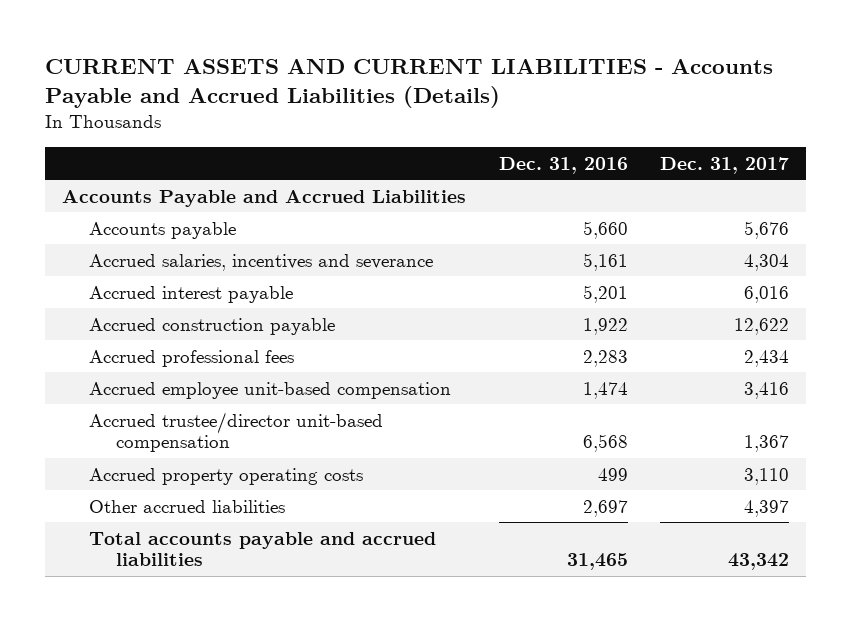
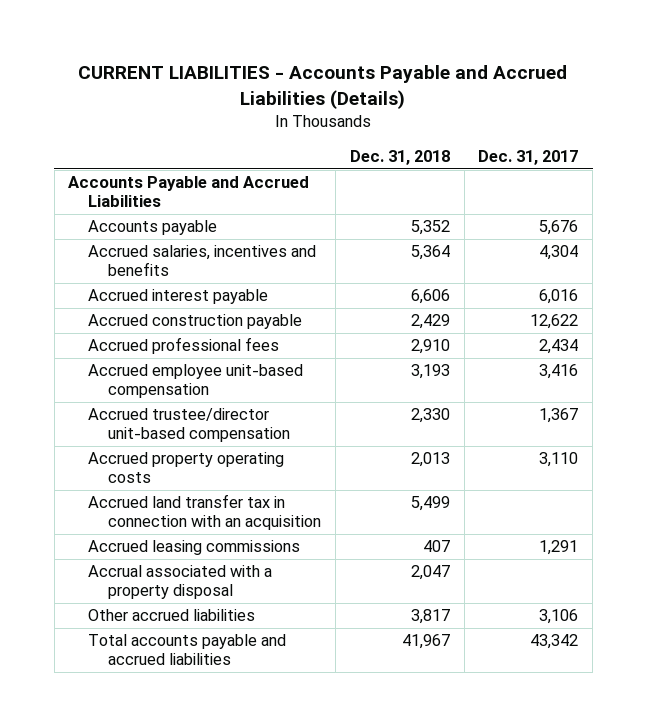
[45,59,774,109] CURRENT ASSETS AND CURRENT LIABILITIES - Accounts Payable and Accrued Liabilities (Details) -> [78,65,568,109] CURRENT LIABILITIES - Accounts Payable and Accrued Liabilities (Details)
[498,156,628,174] Dec. 31, 2016 -> none
none -> [349,149,450,165] Dec. 31, 2018
[88,253,433,271] Accrued salaries, incentives and severance -> [88,245,317,277] Accrued salaries, incentives and benefits
none -> [88,494,322,531] Accrued land transfer tax in connection with an acquisition
none -> [88,540,301,556] Accrued leasing commissions
none -> [88,565,273,600] Accrual associated with a property disposal
[744,499,790,517] 4,397 -> [539,609,579,625] 3,106

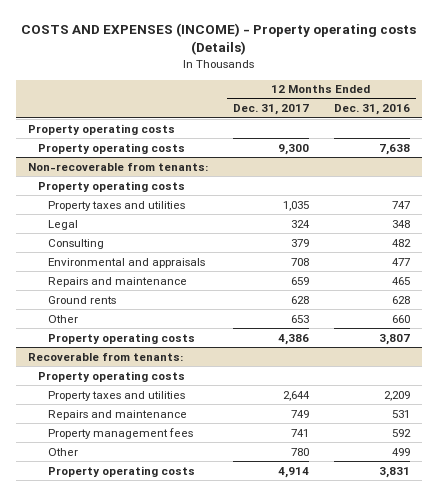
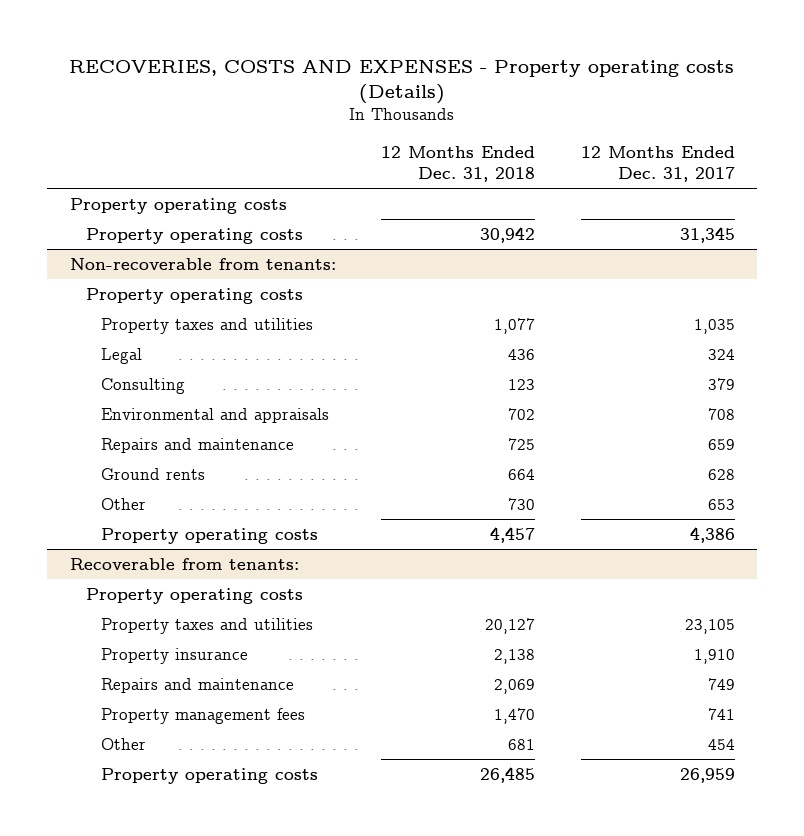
[20,23,416,56] COSTS AND EXPENSES (INCOME) - Property operating costs (Details) -> [69,59,735,105] RECOVERIES, COSTS AND EXPENSES - Property operating costs (Details)
[333,104,410,116] Dec. 31, 2016 -> none
none -> [381,145,536,182] 12 Months Ended Dec. 31, 2018
[277,143,309,155] 9,300 -> [679,226,735,243] 31,345
[282,390,310,401] 2,644 -> [684,618,735,634] 23,105
none -> [101,647,249,664] Property insurance
[290,447,309,456] 780 -> [707,738,735,750] 454
[277,466,309,478] 4,914 -> [679,767,735,783] 26,959

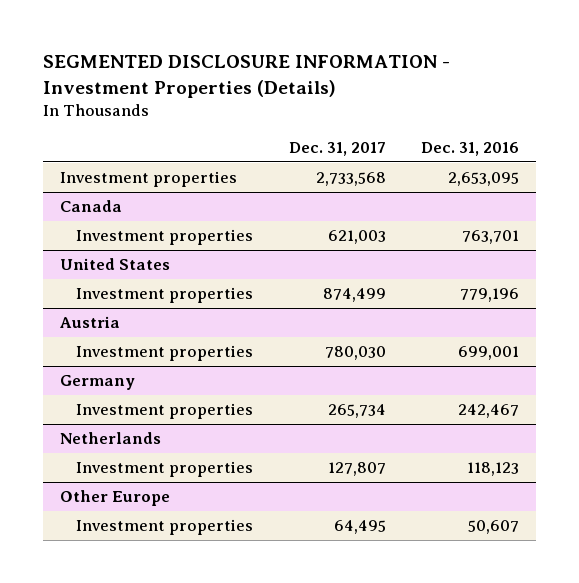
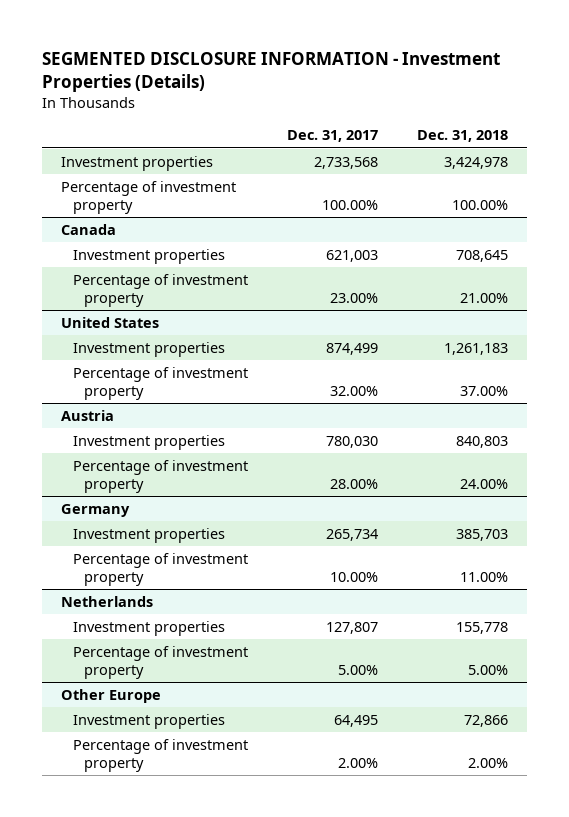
[420,141,519,156] Dec. 31, 2016 -> none
none -> [416,130,508,143] Dec. 31, 2018
none -> [61,180,237,214] Percentage of investment property
none -> [72,273,248,307] Percentage of investment property
none -> [72,366,248,400] Percentage of investment property
none -> [72,459,248,493] Percentage of investment property
none -> [72,552,248,586] Percentage of investment property
none -> [72,645,248,679] Percentage of investment property
none -> [72,738,248,772] Percentage of investment property

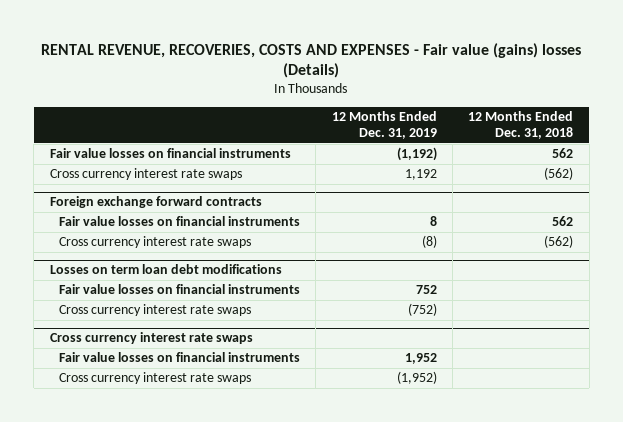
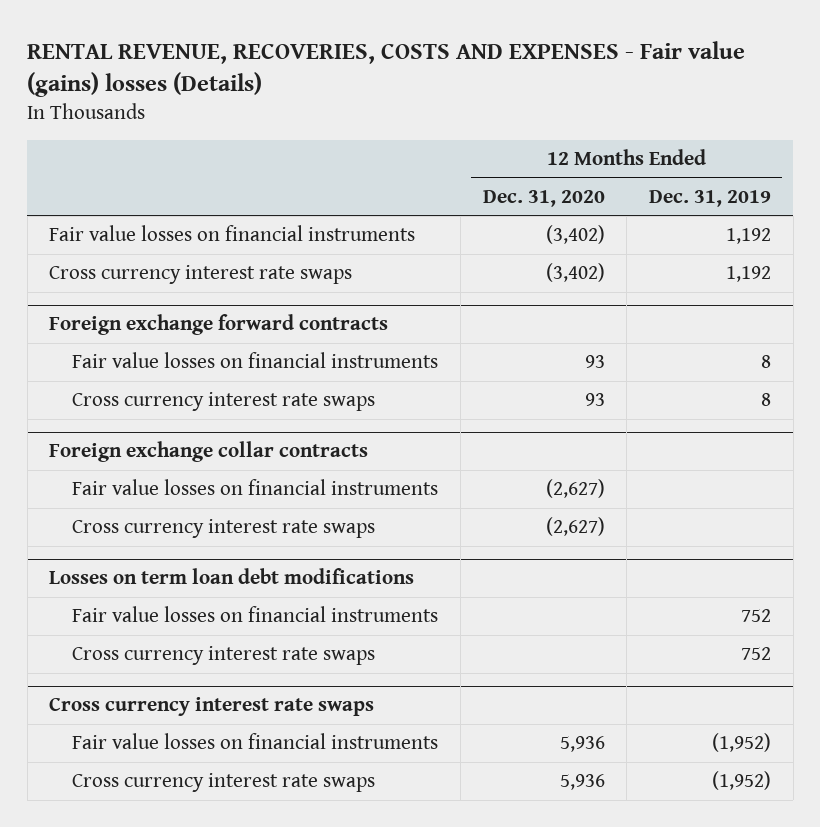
[468,110,574,140] 12 Months Ended Dec. 31, 2018 -> none
none -> [482,189,605,207] Dec. 31, 2020
[396,147,437,162] (1,192) -> [726,228,772,245] 1,192
[421,235,437,249] (8) -> [761,393,772,407] 8
none -> [49,441,369,463] Foreign exchange collar contracts
none -> [72,479,439,496] Fair value losses on financial instruments
none -> [72,519,376,539] Cross currency interest rate swaps
[407,303,437,317] (752) -> [741,647,772,661] 752
[404,353,437,365] 1,952 -> [712,733,772,753] (1,952)

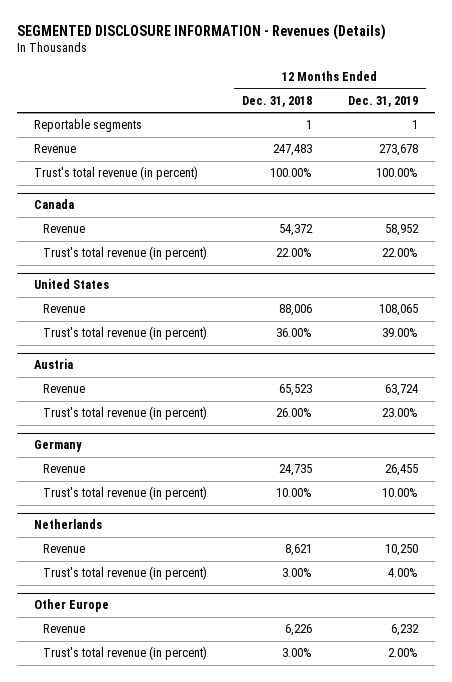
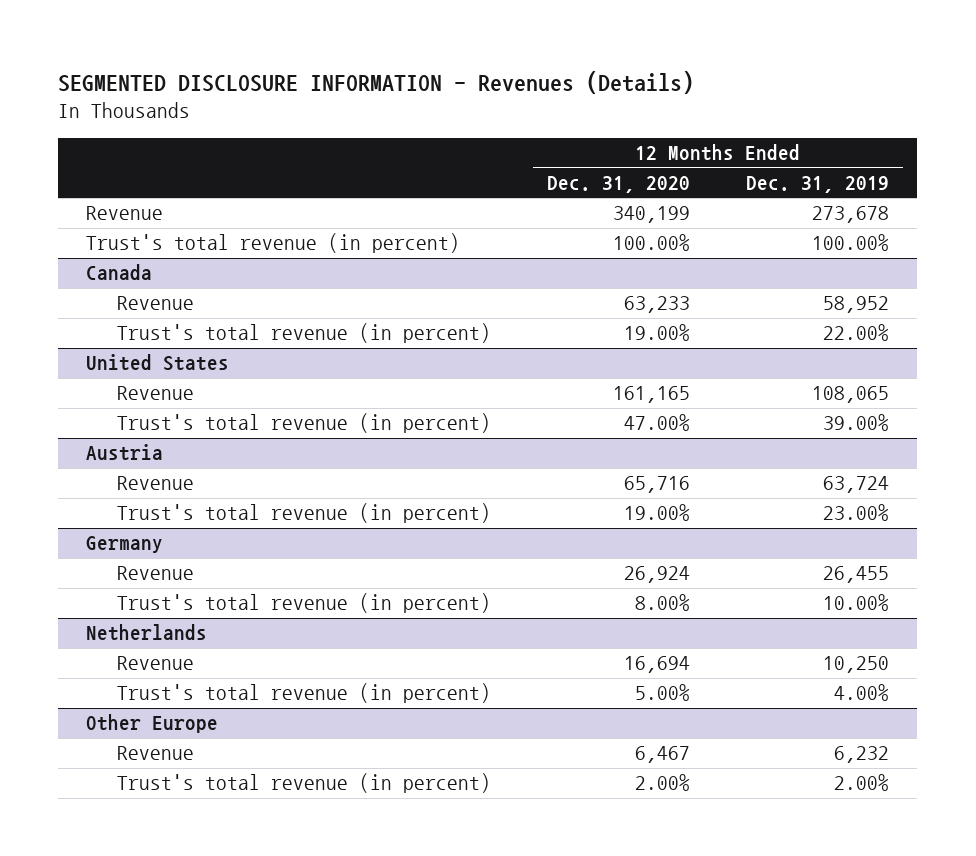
[242,95,313,107] Dec. 31, 2018 -> none
none -> [547,175,691,193] Dec. 31, 2020
[34,119,143,133] Reportable segments -> none

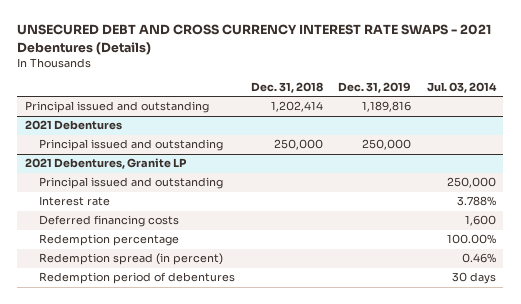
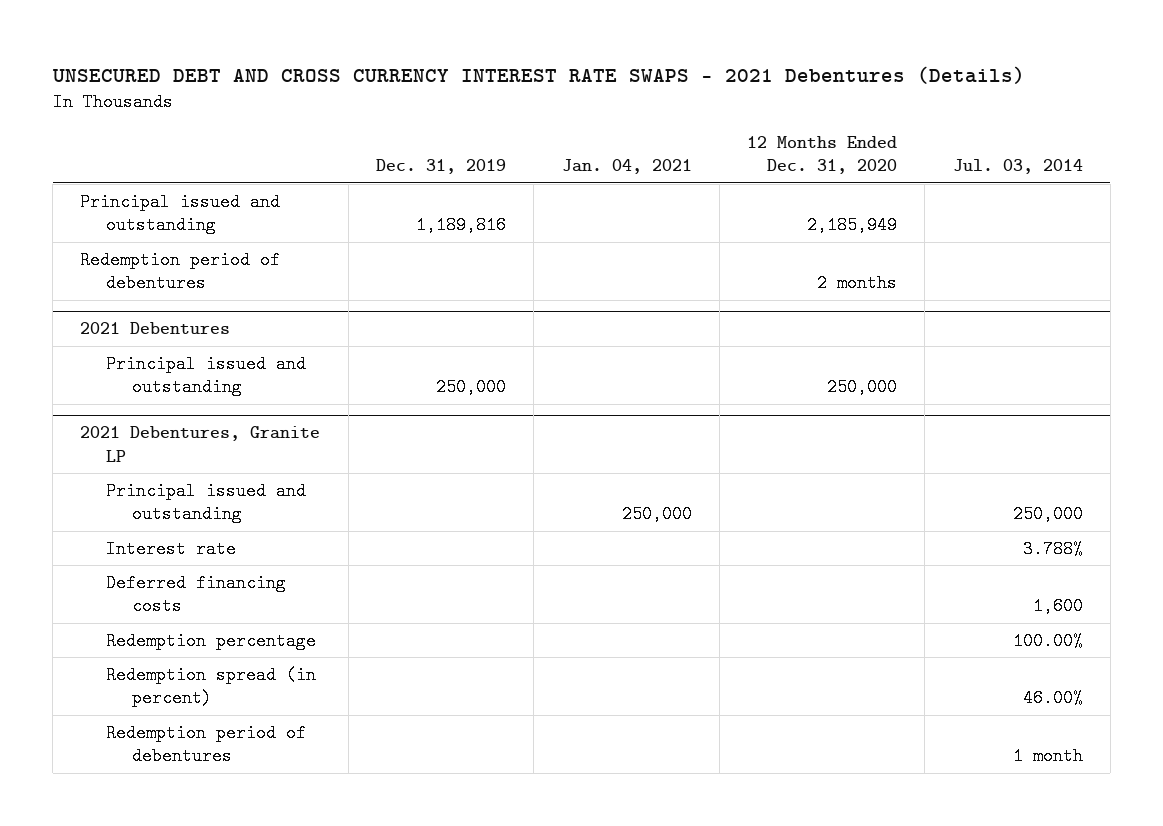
[250,81,323,93] Dec. 31, 2018 -> none
none -> [561,159,692,175] Jan. 04, 2021
none -> [747,136,898,175] 12 Months Ended Dec. 31, 2020
none -> [80,250,281,293] Redemption period of debentures
[461,253,496,264] 0.46% -> [1022,689,1083,708] 46.00%
[451,272,496,285] 30 days -> [1012,747,1083,766] 1 month

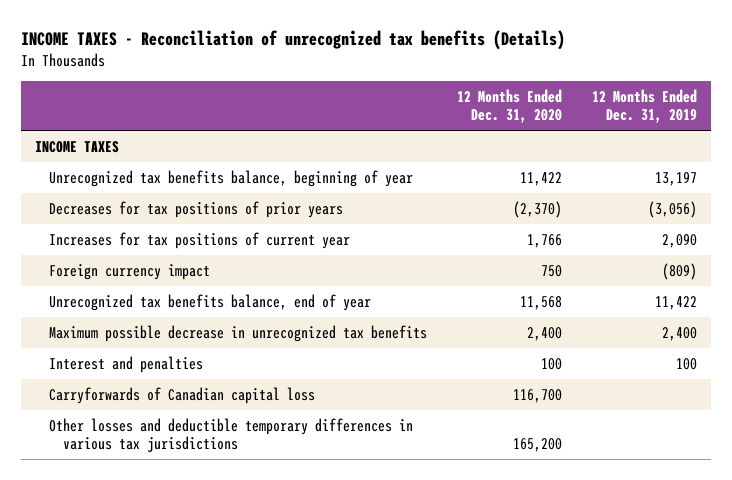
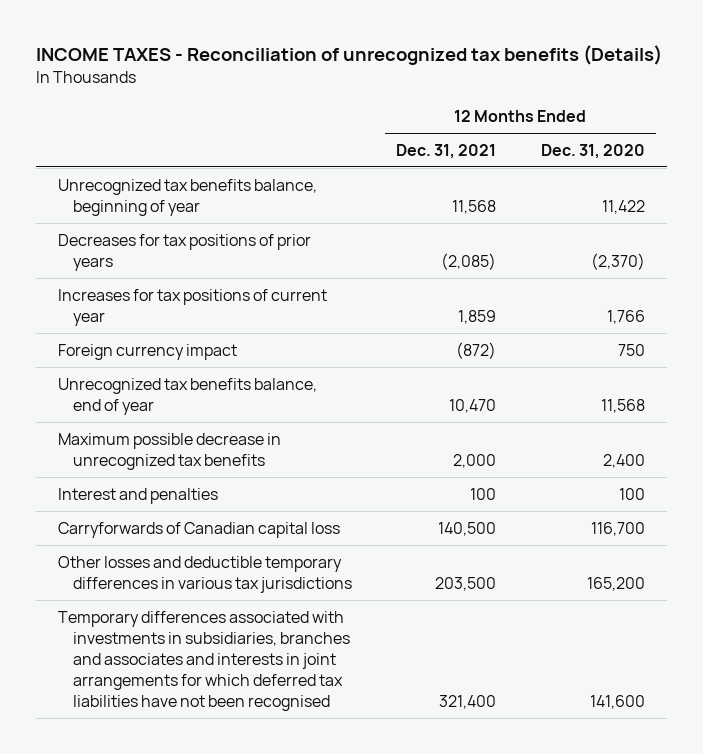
[591,88,697,124] 12 Months Ended Dec. 31, 2019 -> none
none -> [396,143,497,159] Dec. 31, 2021
[35,140,120,153] INCOME TAXES -> none
none -> [58,610,350,712] Temporary differences associated with investments in subsidiaries, branches and associates and interests in joint arrangements for which deferred tax liabilities have not been recognised

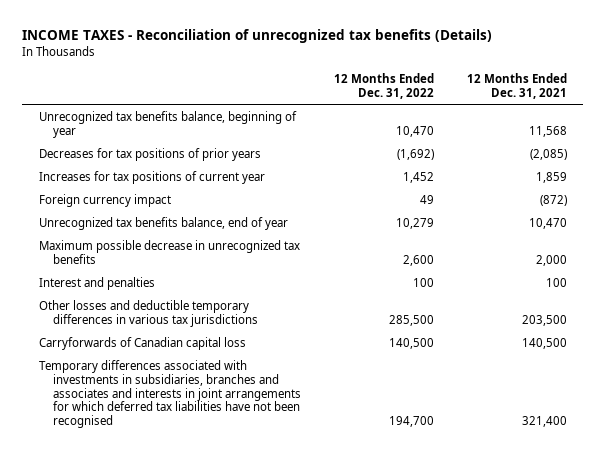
[540,143,645,159] Dec. 31, 2020 -> none
none -> [334,73,435,99] 12 Months Ended Dec. 31, 2022
[58,521,341,538] Carryforwards of Canadian capital loss -> [38,336,246,350] Carryforwards of Canadian capital loss

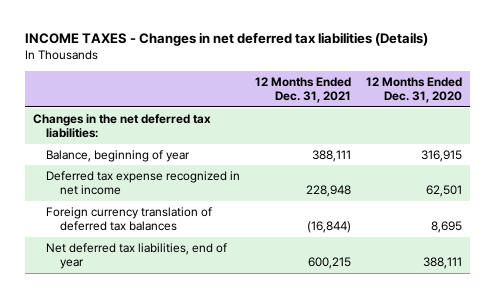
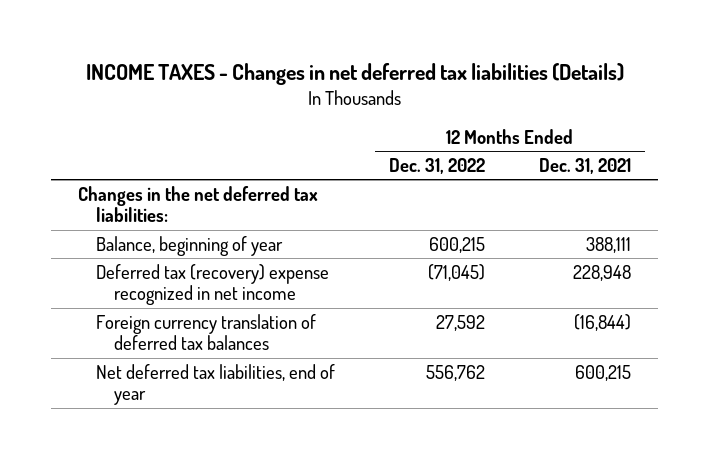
[366,76,463,104] 12 Months Ended Dec. 31, 2020 -> none
none -> [389,158,486,175] Dec. 31, 2022
[46,170,241,196] Deferred tax expense recognized in net income -> [95,263,329,306] Deferred tax (recovery) expense recognized in net income

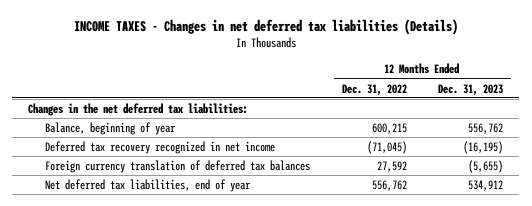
[539,158,632,175] Dec. 31, 2021 -> none
none -> [438,83,504,96] Dec. 31, 2023
[95,263,329,306] Deferred tax (recovery) expense recognized in net income -> [44,140,275,154] Deferred tax recovery recognized in net income

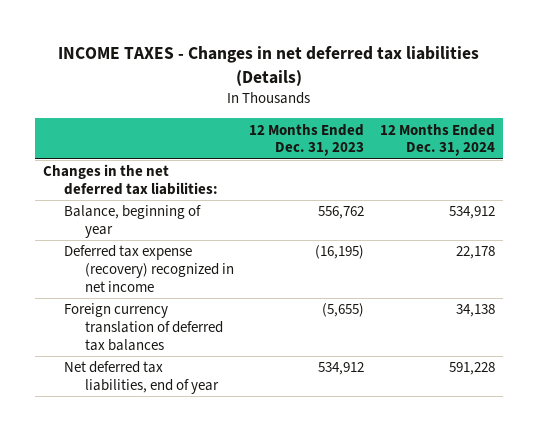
[341,83,407,96] Dec. 31, 2022 -> none
none -> [380,123,496,157] 12 Months Ended Dec. 31, 2024
[44,140,275,154] Deferred tax recovery recognized in net income -> [63,245,234,292] Deferred tax expense (recovery) recognized in net income

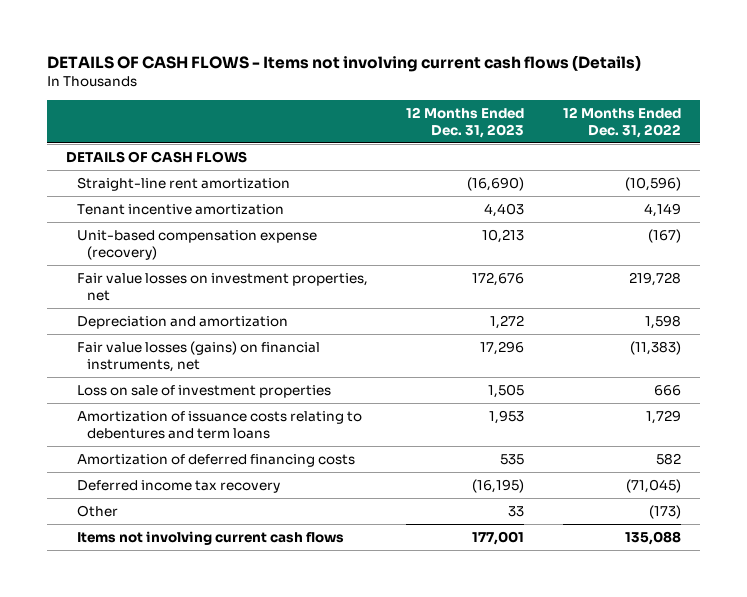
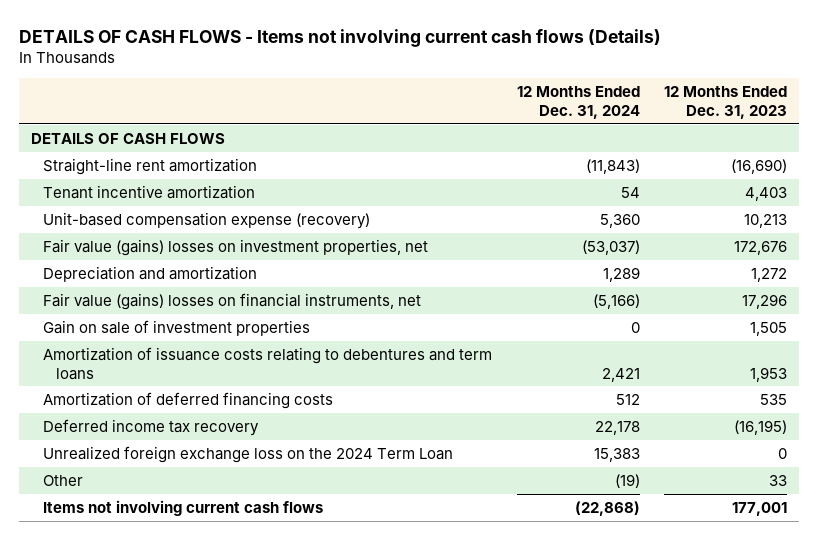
[562,106,681,138] 12 Months Ended Dec. 31, 2022 -> none
none -> [516,86,640,119] 12 Months Ended Dec. 31, 2024
[76,272,368,301] Fair value losses on investment properties, net -> [43,238,429,256] Fair value (gains) losses on investment properties, net
[76,340,320,372] Fair value losses (gains) on financial instruments, net -> [43,292,422,310] Fair value (gains) losses on financial instruments, net
[76,384,331,398] Loss on sale of investment properties -> [43,319,311,336] Gain on sale of investment properties
none -> [43,445,454,463] Unrealized foreign exchange loss on the 2024 Term Loan

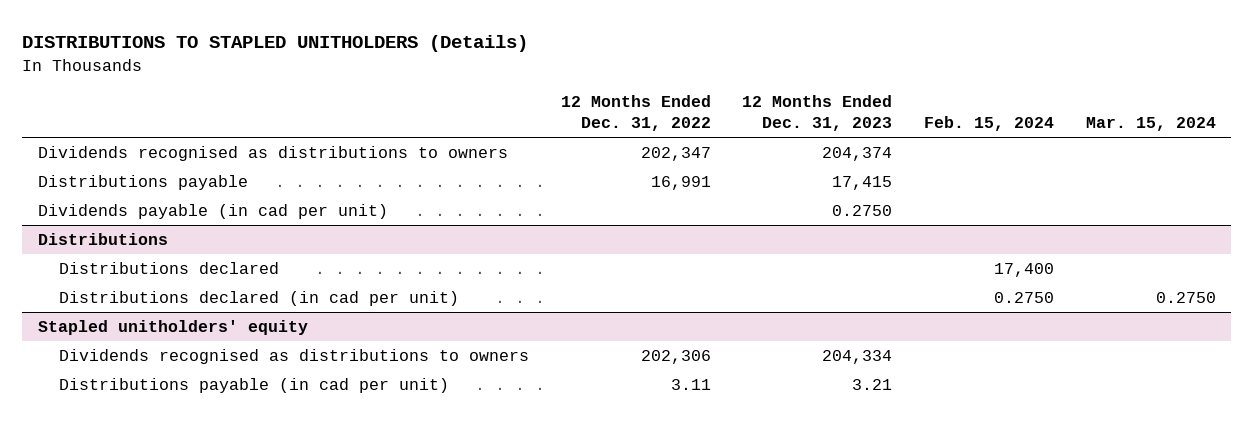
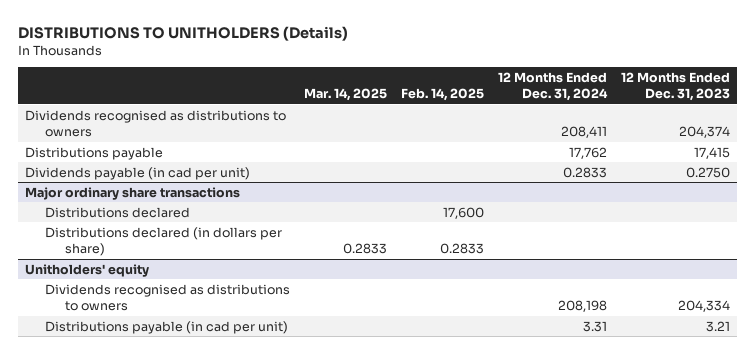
[22,35,529,53] DISTRIBUTIONS TO STAPLED UNITHOLDERS (Details) -> [18,25,349,41] DISTRIBUTIONS TO UNITHOLDERS (Details)
[560,95,711,132] 12 Months Ended Dec. 31, 2022 -> none
[923,116,1054,132] Feb. 15, 2024 -> none
[1085,117,1216,132] Mar. 15, 2024 -> none
none -> [304,88,388,102] Mar. 14, 2025
none -> [401,88,485,102] Feb. 14, 2025
none -> [498,72,609,102] 12 Months Ended Dec. 31, 2024
[38,232,169,245] Distributions -> [25,186,241,200] Major ordinary share transactions
[59,290,460,306] Distributions declared (in cad per unit) -> [45,226,283,256] Distributions declared (in dollars per share)
[38,319,309,335] Stapled unitholders' equity -> [25,263,150,277] Unitholders' equity

